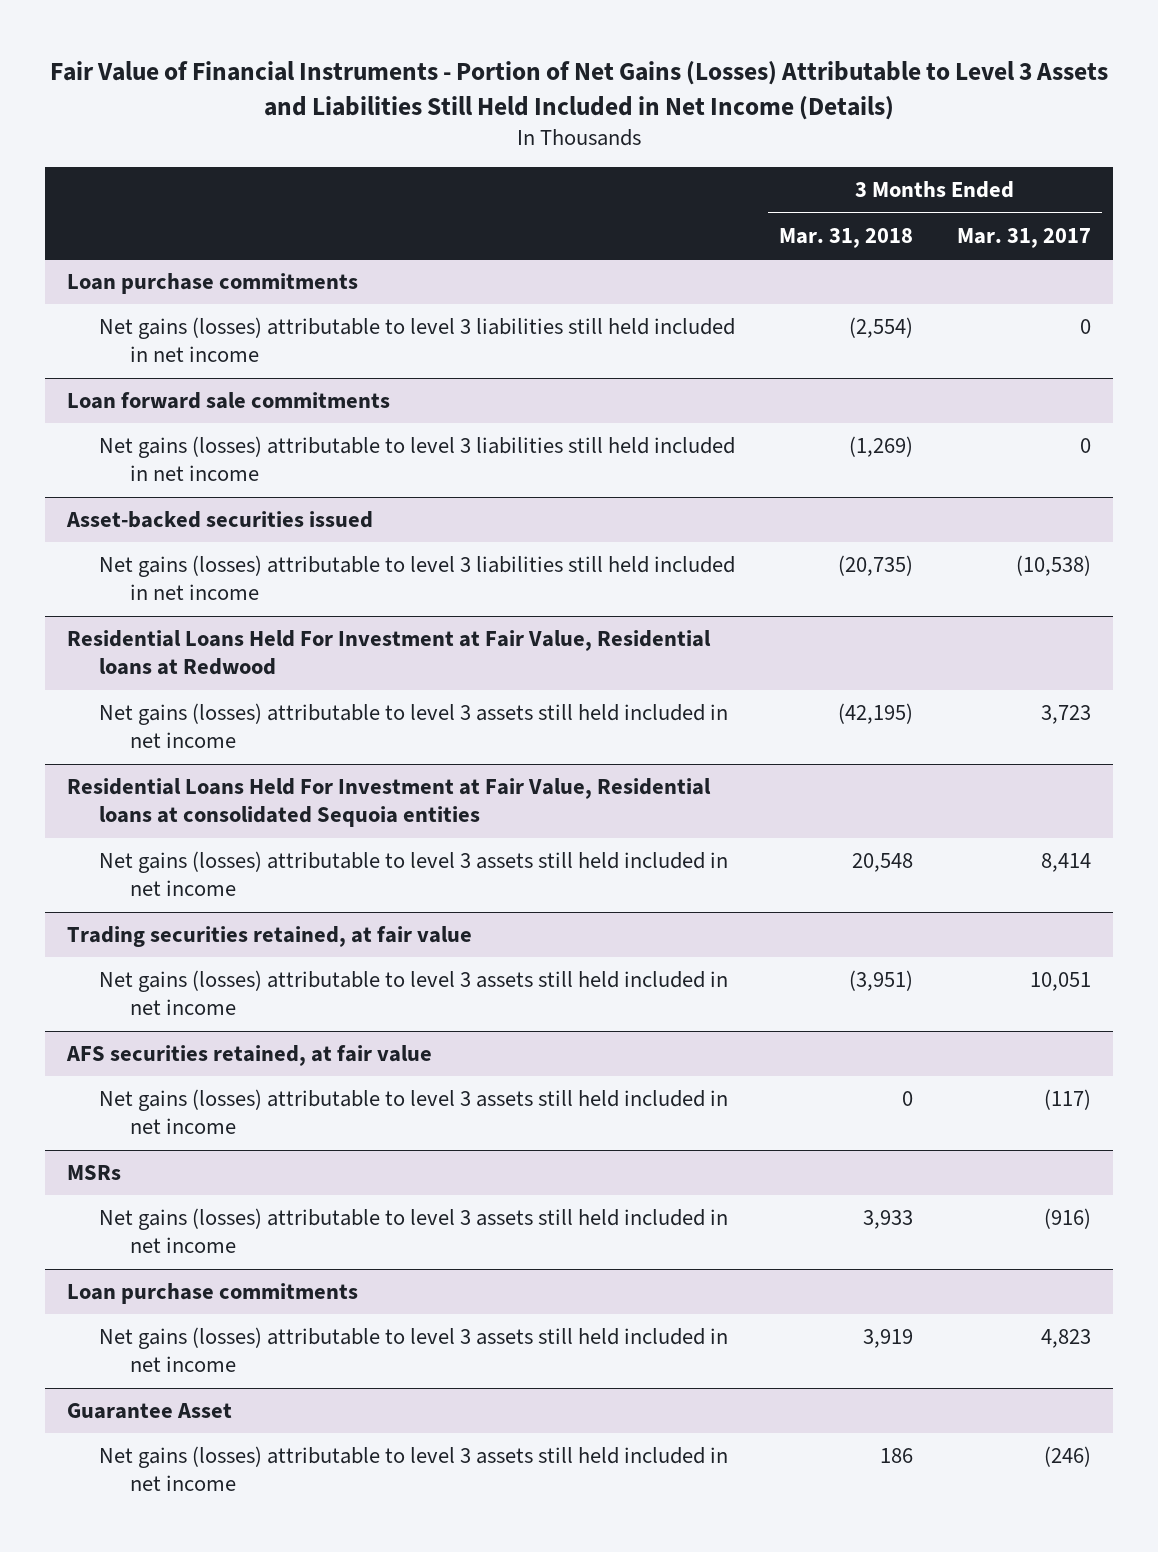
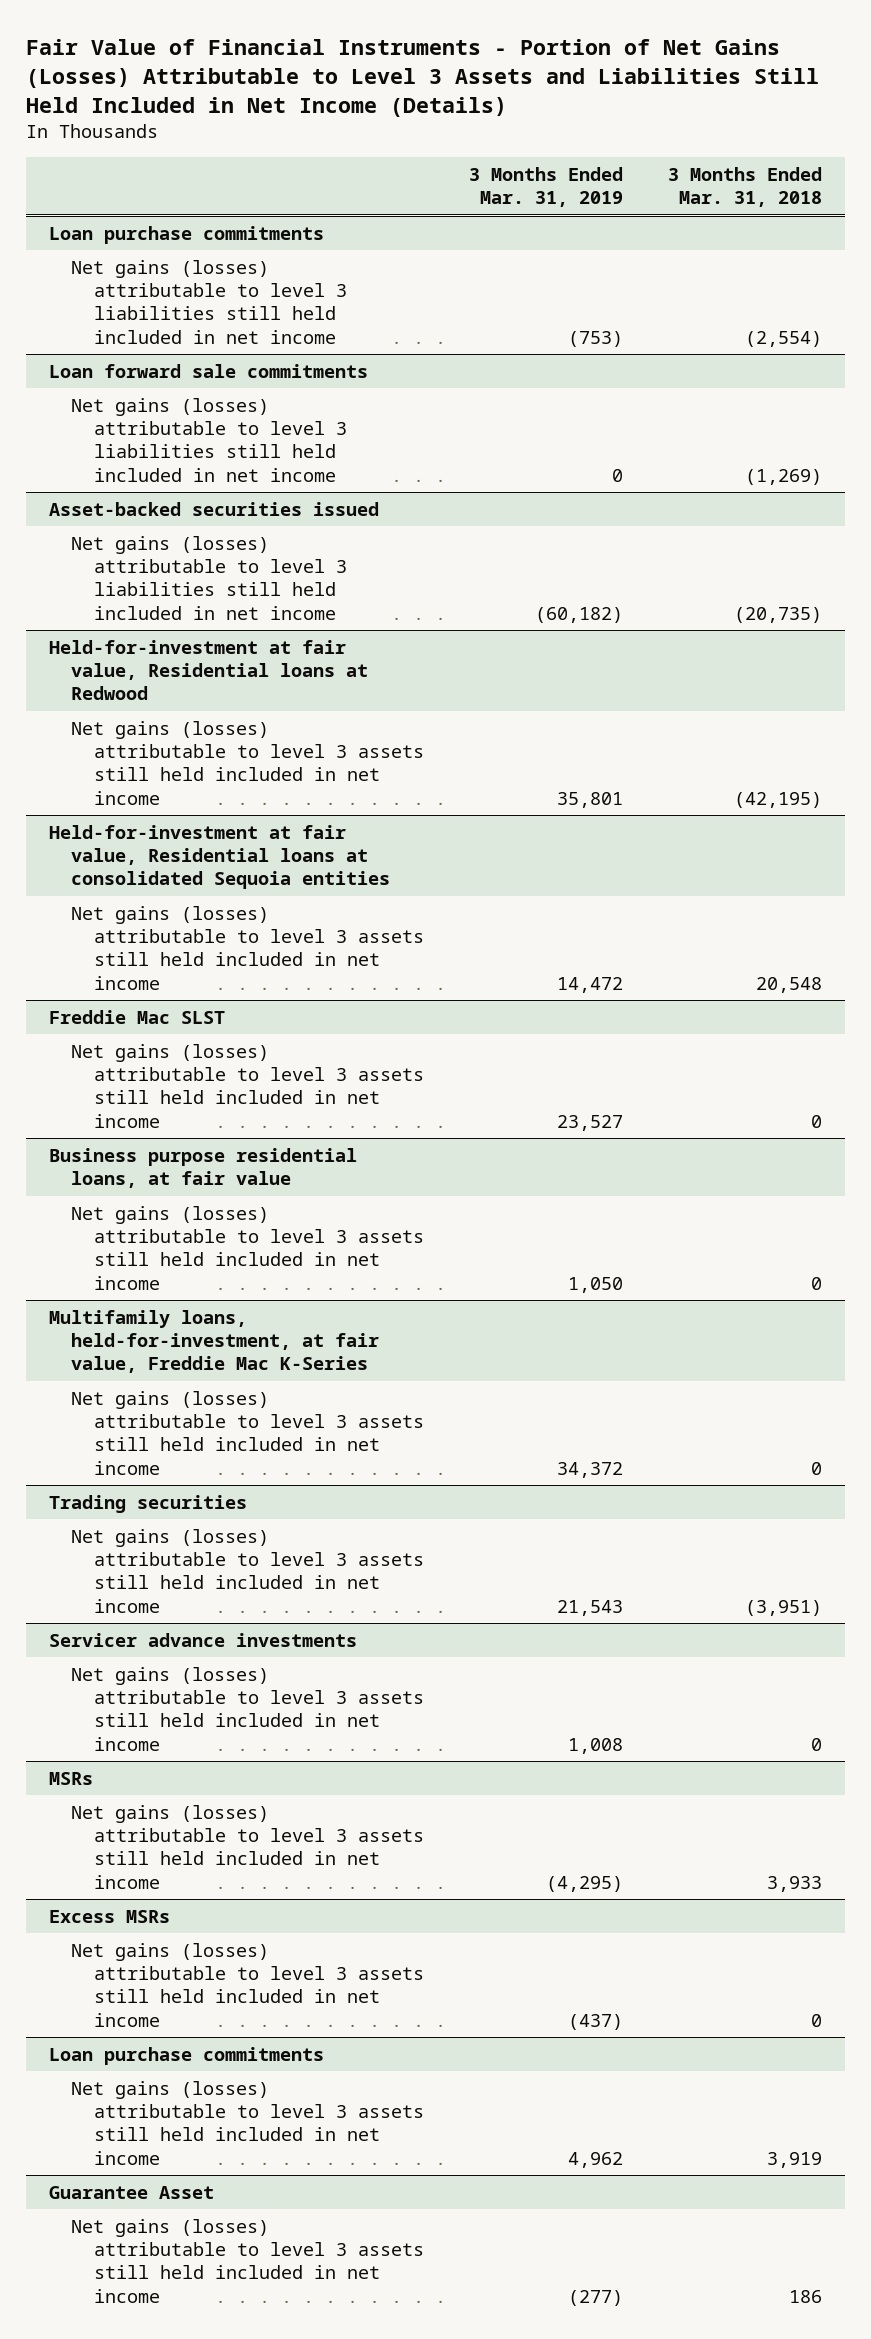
[956,227,1091,248] Mar. 31, 2017 -> none
none -> [468,166,623,208] 3 Months Ended Mar. 31, 2019
[67,630,712,676] Residential Loans Held For Investment at Fair Value, Residential loans at Redwood -> [48,639,369,701] Held-for-investment at fair value, Residential loans at Redwood
[67,778,712,828] Residential Loans Held For Investment at Fair Value, Residential loans at consolidated Sequoia entities -> [48,824,391,890] Held-for-investment at fair value, Residential loans at consolidated Sequoia entities
[67,926,473,948] Trading securities retained, at fair value -> none
none -> [48,1009,225,1024] Freddie Mac SLST
none -> [71,1043,424,1128] Net gains (losses) attributable to level 3 assets still held included in net income
none -> [48,1147,357,1189] Business purpose residential loans, at fair value
none -> [71,1205,424,1290] Net gains (losses) attributable to level 3 assets still held included in net income
none -> [48,1309,380,1374] Multifamily loans, held-for-investment, at fair value, Freddie Mac K-Series
none -> [71,1390,424,1475] Net gains (losses) attributable to level 3 assets still held included in net income
none -> [48,1494,247,1513] Trading securities
[66,1045,433,1067] AFS securities retained, at fair value -> none
none -> [48,1632,357,1647] Servicer advance investments
none -> [48,1909,170,1923] Excess MSRs
none -> [71,1942,424,2027] Net gains (losses) attributable to level 3 assets still held included in net income

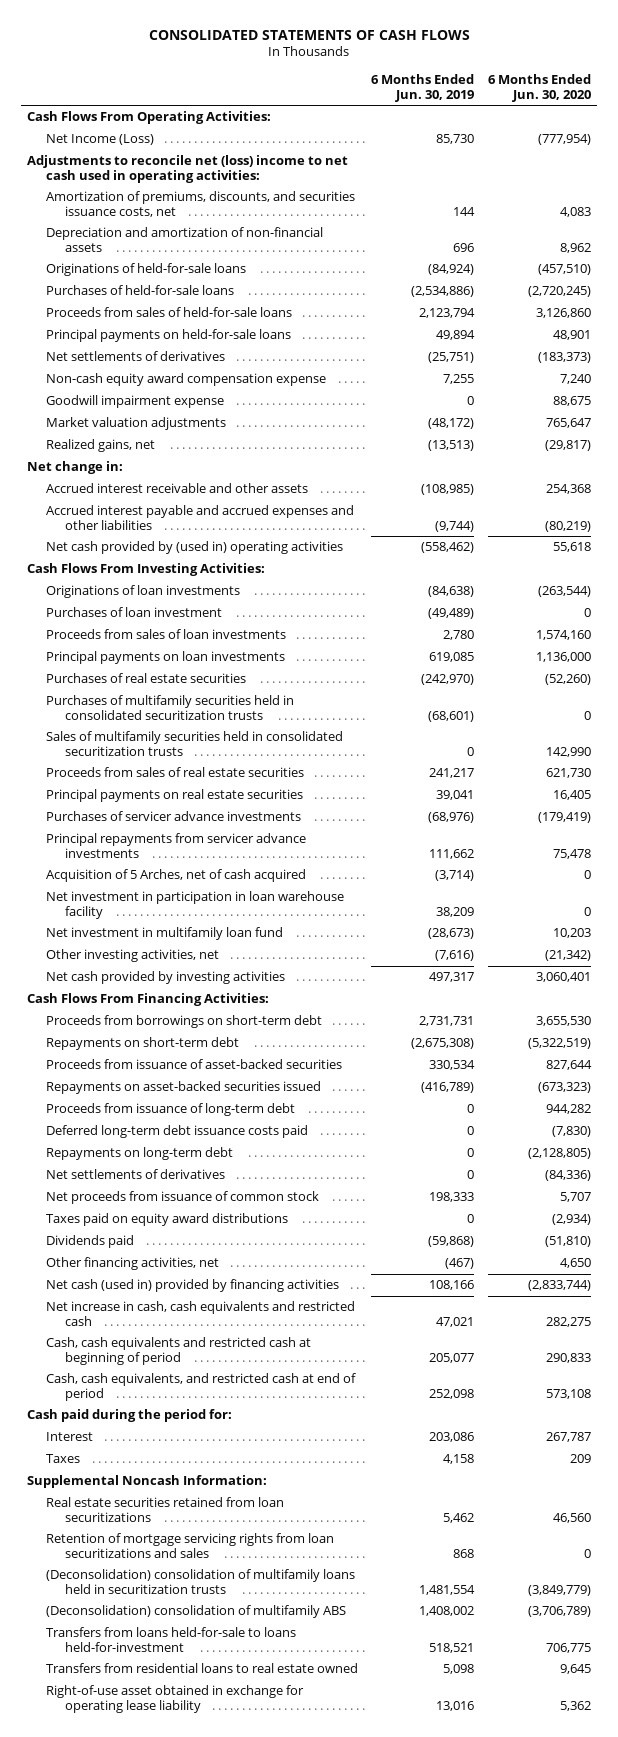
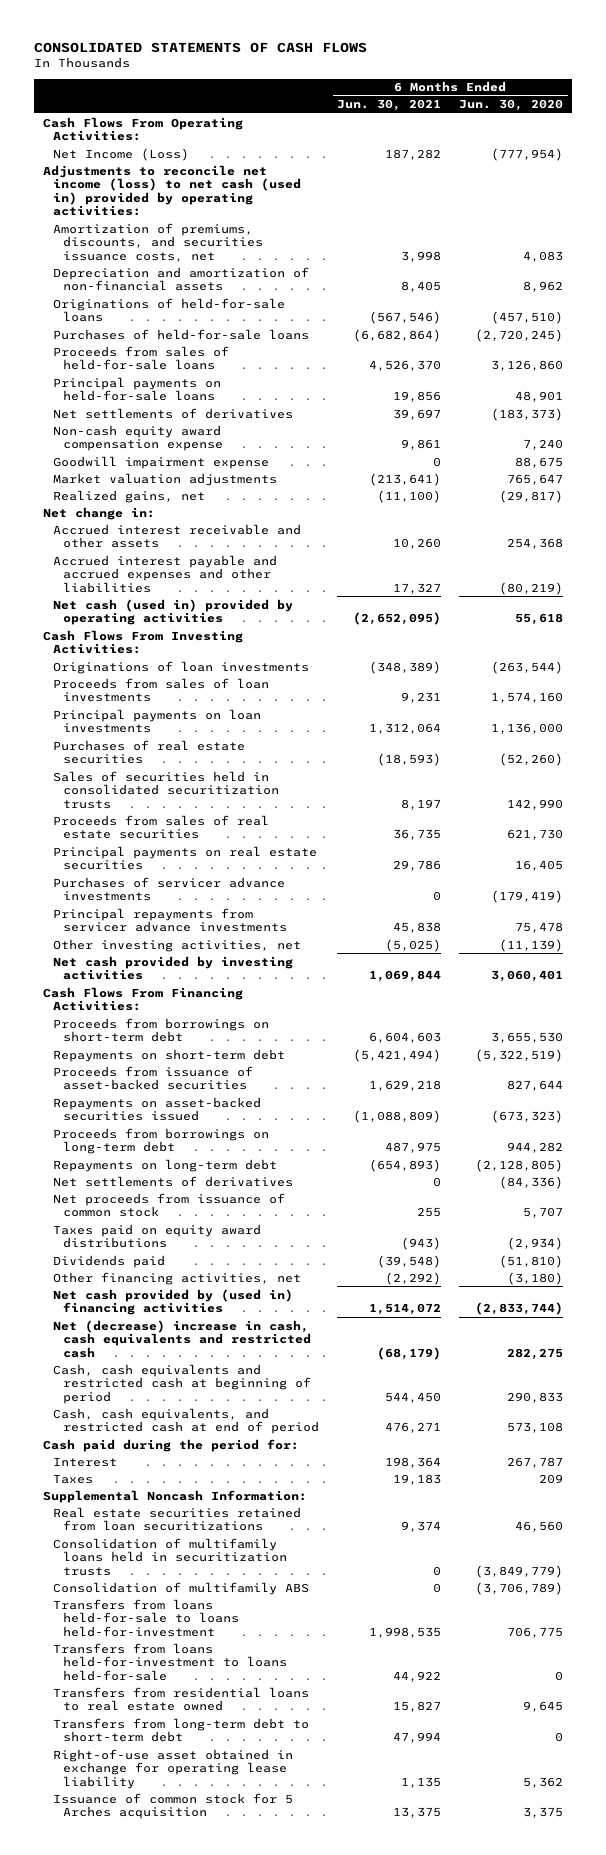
[371,73,475,102] 6 Months Ended Jun. 30, 2019 -> none
none -> [337,99,442,112] Jun. 30, 2021
[27,155,349,184] Adjustments to reconcile net (loss) income to net cash used in operating activities: -> [42,164,302,217] Adjustments to reconcile net income (loss) to net cash (used in) provided by operating activities:
[46,541,344,555] Net cash provided by (used in) operating activities -> [53,598,294,626] Net cash (used in) provided by operating activities
[46,607,223,618] Purchases of loan investment -> none
[46,695,295,721] Purchases of multifamily securities held in consolidated securitization trusts -> none
[46,731,344,757] Sales of multifamily securities held in consolidated securitization trusts -> [53,770,280,809] Sales of securities held in consolidated securitization trusts
[46,869,307,883] Acquisition of 5 Arches, net of cash acquired -> none
[46,891,345,920] Net investment in participation in loan warehouse facility -> none
[46,927,284,941] Net investment in multifamily loan fund -> none
[544,950,591,962] (21,342) -> [499,938,564,952] (11,139)
[46,1125,309,1139] Deferred long-term debt issuance costs paid -> none
[46,1103,296,1117] Proceeds from issuance of long-term debt -> [53,1127,270,1155] Proceeds from borrowings on long-term debt
[559,1258,591,1269] 4,650 -> [507,1271,564,1285] (3,180)
[46,1279,340,1293] Net cash (used in) provided by financing activities -> [53,1288,294,1316] Net cash provided by (used in) financing activities
[46,1301,356,1327] Net increase in cash, cash equivalents and restricted cash -> [53,1319,312,1358] Net (decrease) increase in cash, cash equivalents and restricted cash
[46,1533,335,1559] Retention of mortgage servicing rights from loan securitizations and sales -> none
[46,1569,356,1595] (Deconsolidation) consolidation of multifamily loans held in securitization trusts -> [53,1537,288,1576] Consolidation of multifamily loans held in securitization trusts
[46,1605,347,1619] (Deconsolidation) consolidation of multifamily ABS -> [53,1581,310,1595] Consolidation of multifamily ABS
none -> [53,1642,288,1681] Transfers from loans held-for-investment to loans held-for-sale
none -> [53,1717,310,1743] Transfers from long-term debt to short-term debt
none -> [53,1792,294,1820] Issuance of common stock for 5 Arches acquisition

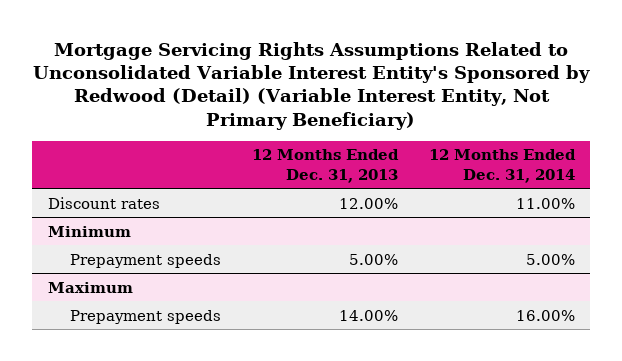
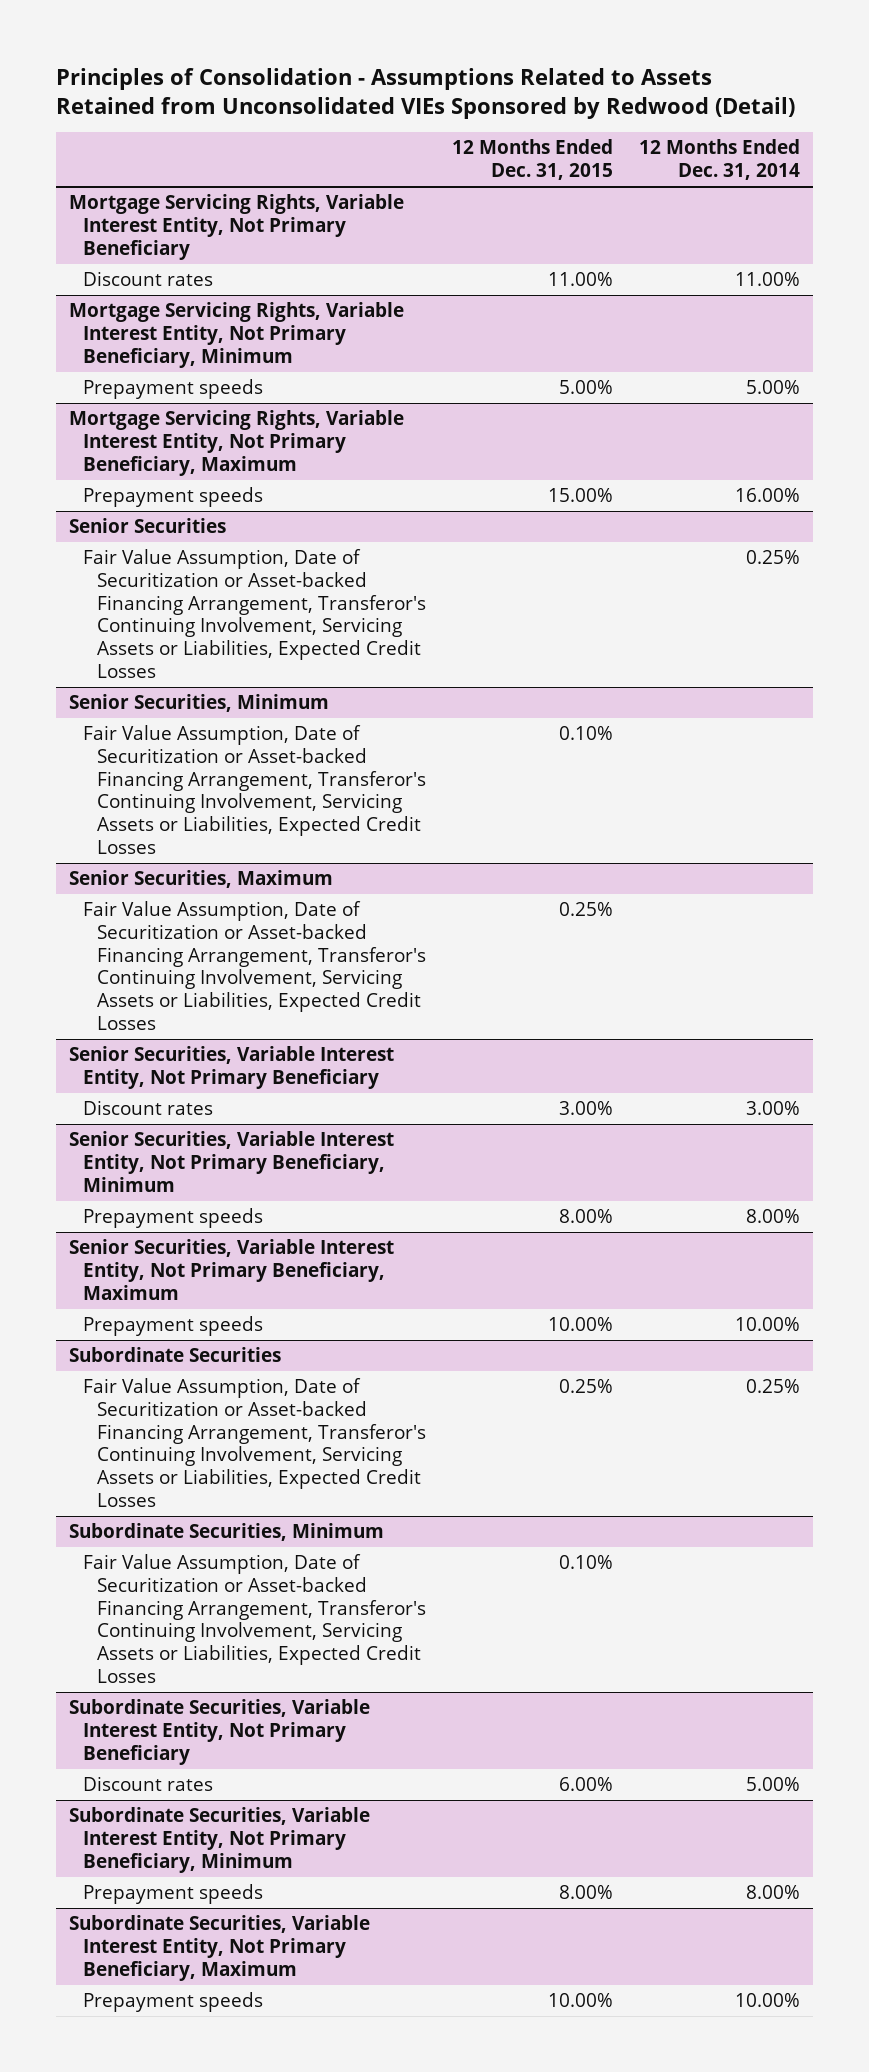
[33,41,591,130] Mortgage Servicing Rights Assumptions Related to Unconsolidated Variable Interest Entity's Sponsored by Redwood (Detail) (Variable Interest Entity, Not Primary Beneficiary) -> [55,67,795,119] Principles of Consolidation - Assumptions Related to Assets Retained from Unconsolidated VIEs Sponsored by Redwood (Detail)
[251,149,399,183] 12 Months Ended Dec. 31, 2013 -> none
none -> [451,139,613,181] 12 Months Ended Dec. 31, 2015
none -> [68,194,404,260] Mortgage Servicing Rights, Variable Interest Entity, Not Primary Beneficiary
[47,225,131,237] Minimum -> none
none -> [68,302,404,368] Mortgage Servicing Rights, Variable Interest Entity, Not Primary Beneficiary, Minimum
[47,281,133,293] Maximum -> none
none -> [68,410,404,476] Mortgage Servicing Rights, Variable Interest Entity, Not Primary Beneficiary, Maximum
none -> [68,518,226,534] Senior Securities
none -> [82,549,426,678] Fair Value Assumption, Date of Securitization or Asset-backed Financing Arrangement, Transferor's Continuing Involvement, Servicing Assets or Liabilities, Expected Credit Losses
none -> [68,694,329,713] Senior Securities, Minimum
none -> [82,725,426,854] Fair Value Assumption, Date of Securitization or Asset-backed Financing Arrangement, Transferor's Continuing Involvement, Servicing Assets or Liabilities, Expected Credit Losses
none -> [68,870,333,889] Senior Securities, Maximum
none -> [82,901,426,1030] Fair Value Assumption, Date of Securitization or Asset-backed Financing Arrangement, Transferor's Continuing Involvement, Servicing Assets or Liabilities, Expected Credit Losses
none -> [68,1046,394,1089] Senior Securities, Variable Interest Entity, Not Primary Beneficiary
none -> [82,1100,213,1116] Discount rates
none -> [68,1131,394,1192] Senior Securities, Variable Interest Entity, Not Primary Beneficiary, Minimum
none -> [82,1208,263,1229] Prepayment speeds
none -> [68,1239,394,1300] Senior Securities, Variable Interest Entity, Not Primary Beneficiary, Maximum
none -> [82,1316,263,1337] Prepayment speeds
none -> [68,1347,281,1363] Subordinate Securities
none -> [82,1378,426,1507] Fair Value Assumption, Date of Securitization or Asset-backed Financing Arrangement, Transferor's Continuing Involvement, Servicing Assets or Liabilities, Expected Credit Losses
none -> [68,1523,384,1542] Subordinate Securities, Minimum
none -> [82,1554,426,1683] Fair Value Assumption, Date of Securitization or Asset-backed Financing Arrangement, Transferor's Continuing Involvement, Servicing Assets or Liabilities, Expected Credit Losses
none -> [68,1699,370,1765] Subordinate Securities, Variable Interest Entity, Not Primary Beneficiary
none -> [82,1776,213,1792] Discount rates
none -> [68,1807,370,1873] Subordinate Securities, Variable Interest Entity, Not Primary Beneficiary, Minimum
none -> [82,1884,263,1905] Prepayment speeds
none -> [68,1915,370,1981] Subordinate Securities, Variable Interest Entity, Not Primary Beneficiary, Maximum
none -> [82,1992,263,2013] Prepayment speeds

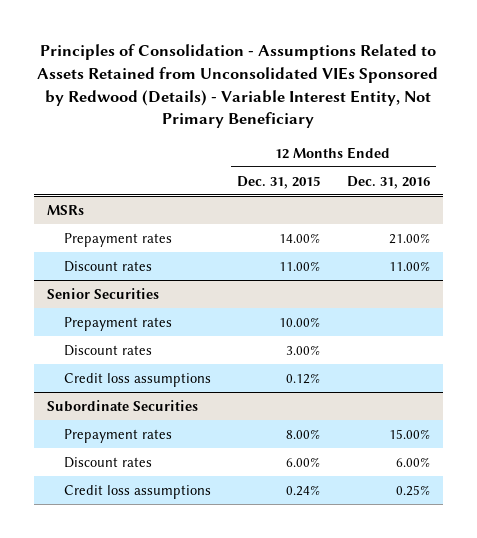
[55,67,795,119] Principles of Consolidation - Assumptions Related to Assets Retained from Unconsolidated VIEs Sponsored by Redwood (Detail) -> [37,44,439,129] Principles of Consolidation - Assumptions Related to Assets Retained from Unconsolidated VIEs Sponsored by Redwood (Details) - Variable Interest Entity, Not Primary Beneficiary
[638,139,800,181] 12 Months Ended Dec. 31, 2014 -> none
none -> [346,175,430,189] Dec. 31, 2016
[68,194,404,260] Mortgage Servicing Rights, Variable Interest Entity, Not Primary Beneficiary -> none
none -> [46,204,84,215] MSRs
none -> [64,232,173,247] Prepayment rates
[68,302,404,368] Mortgage Servicing Rights, Variable Interest Entity, Not Primary Beneficiary, Minimum -> none
[82,379,263,400] Prepayment speeds -> none
[68,410,404,476] Mortgage Servicing Rights, Variable Interest Entity, Not Primary Beneficiary, Maximum -> none
[82,487,263,508] Prepayment speeds -> none
[82,549,426,678] Fair Value Assumption, Date of Securitization or Asset-backed Financing Arrangement, Transferor's Continuing Involvement, Servicing Assets or Liabilities, Expected Credit Losses -> none
[68,694,329,713] Senior Securities, Minimum -> none
[82,725,426,854] Fair Value Assumption, Date of Securitization or Asset-backed Financing Arrangement, Transferor's Continuing Involvement, Servicing Assets or Liabilities, Expected Credit Losses -> none
[68,870,333,889] Senior Securities, Maximum -> none
[82,901,426,1030] Fair Value Assumption, Date of Securitization or Asset-backed Financing Arrangement, Transferor's Continuing Involvement, Servicing Assets or Liabilities, Expected Credit Losses -> none
[68,1046,394,1089] Senior Securities, Variable Interest Entity, Not Primary Beneficiary -> none
none -> [64,316,173,331] Prepayment rates
[68,1131,394,1192] Senior Securities, Variable Interest Entity, Not Primary Beneficiary, Minimum -> none
[82,1208,263,1229] Prepayment speeds -> none
[68,1239,394,1300] Senior Securities, Variable Interest Entity, Not Primary Beneficiary, Maximum -> none
[82,1316,263,1337] Prepayment speeds -> none
none -> [64,372,212,387] Credit loss assumptions
[82,1378,426,1507] Fair Value Assumption, Date of Securitization or Asset-backed Financing Arrangement, Transferor's Continuing Involvement, Servicing Assets or Liabilities, Expected Credit Losses -> none
[68,1523,384,1542] Subordinate Securities, Minimum -> none
[82,1554,426,1683] Fair Value Assumption, Date of Securitization or Asset-backed Financing Arrangement, Transferor's Continuing Involvement, Servicing Assets or Liabilities, Expected Credit Losses -> none
[68,1699,370,1765] Subordinate Securities, Variable Interest Entity, Not Primary Beneficiary -> none
none -> [64,428,173,443] Prepayment rates
[68,1807,370,1873] Subordinate Securities, Variable Interest Entity, Not Primary Beneficiary, Minimum -> none
[82,1884,263,1905] Prepayment speeds -> none
[68,1915,370,1981] Subordinate Securities, Variable Interest Entity, Not Primary Beneficiary, Maximum -> none
[82,1992,263,2013] Prepayment speeds -> none
none -> [64,484,212,499] Credit loss assumptions

